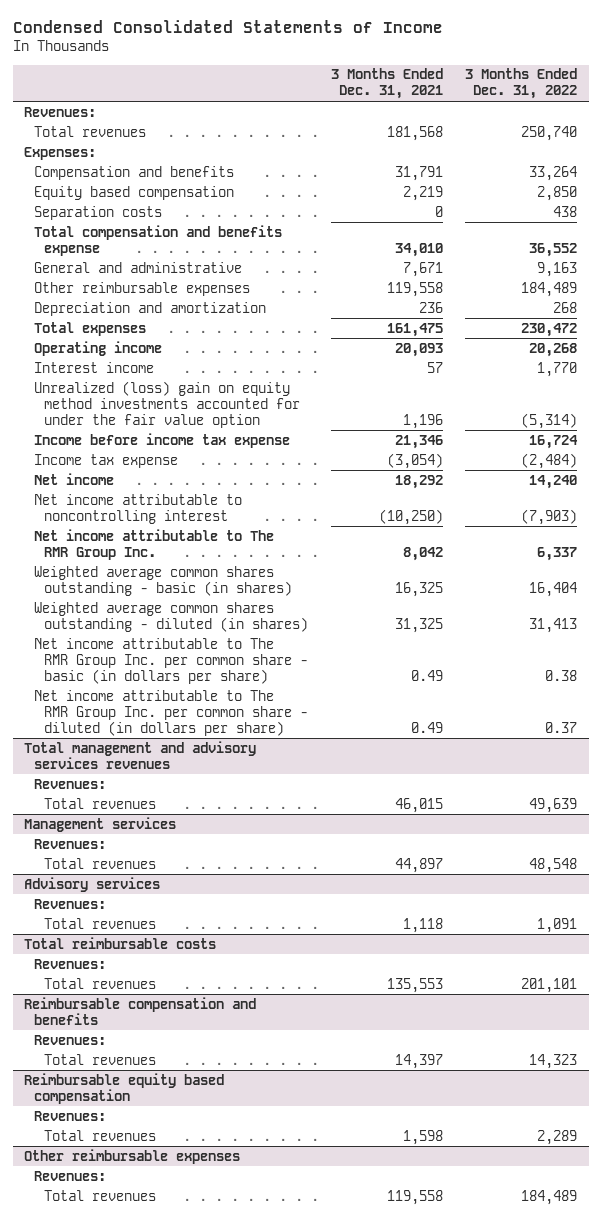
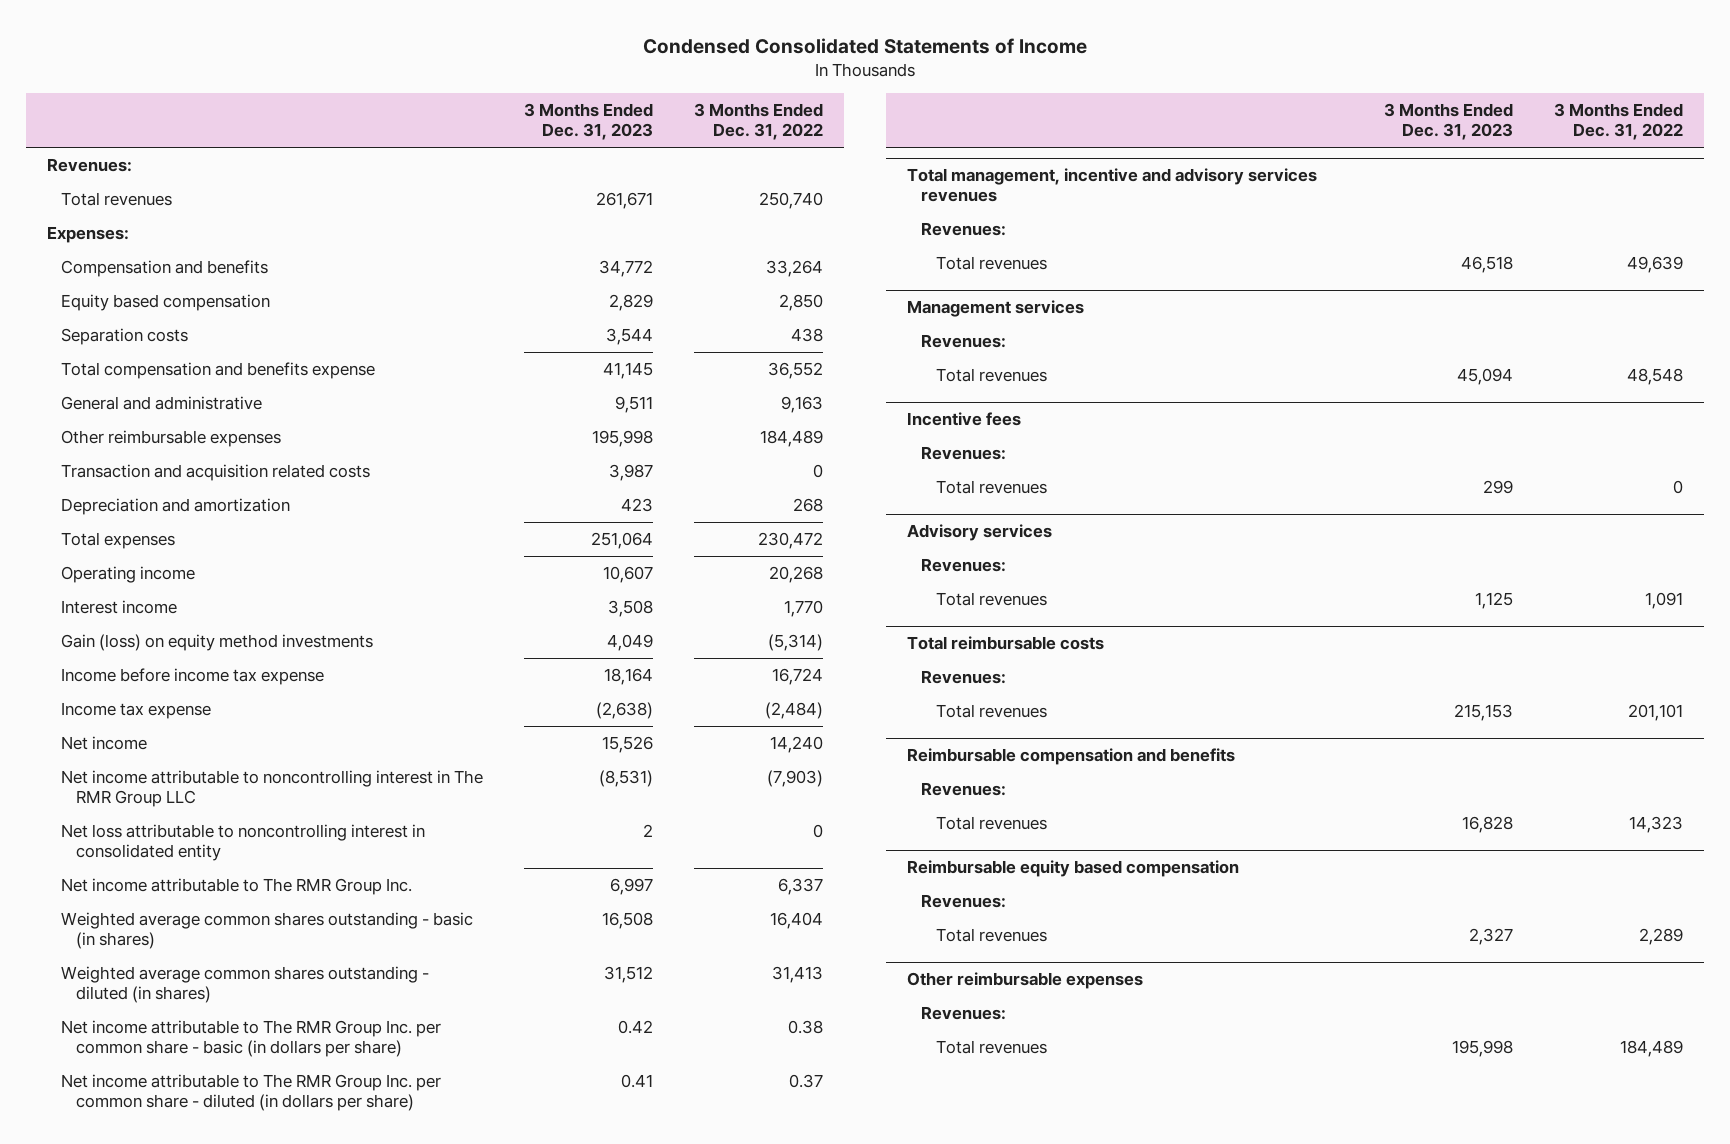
[330,68,443,100] 3 Months Ended Dec. 31, 2021 -> none
none -> [524,103,654,141] 3 Months Ended Dec. 31, 2023
none -> [61,463,371,481] Transaction and acquisition related costs
[34,380,300,428] Unrealized (loss) gain on equity method investments accounted for under the fair value option -> [61,633,374,651] Gain (loss) on equity method investments
[34,493,243,524] Net income attributable to noncontrolling interest -> [61,769,484,808] Net income attributable to noncontrolling interest in The RMR Group LLC
none -> [61,823,426,862] Net loss attributable to noncontrolling interest in consolidated entity
[24,740,257,769] Total management and advisory services revenues -> [906,168,1317,203] Total management, incentive and advisory services revenues
none -> [906,412,1021,427] Incentive fees
none -> [921,445,1007,460] Revenues:
none -> [935,479,1047,494] Total revenues

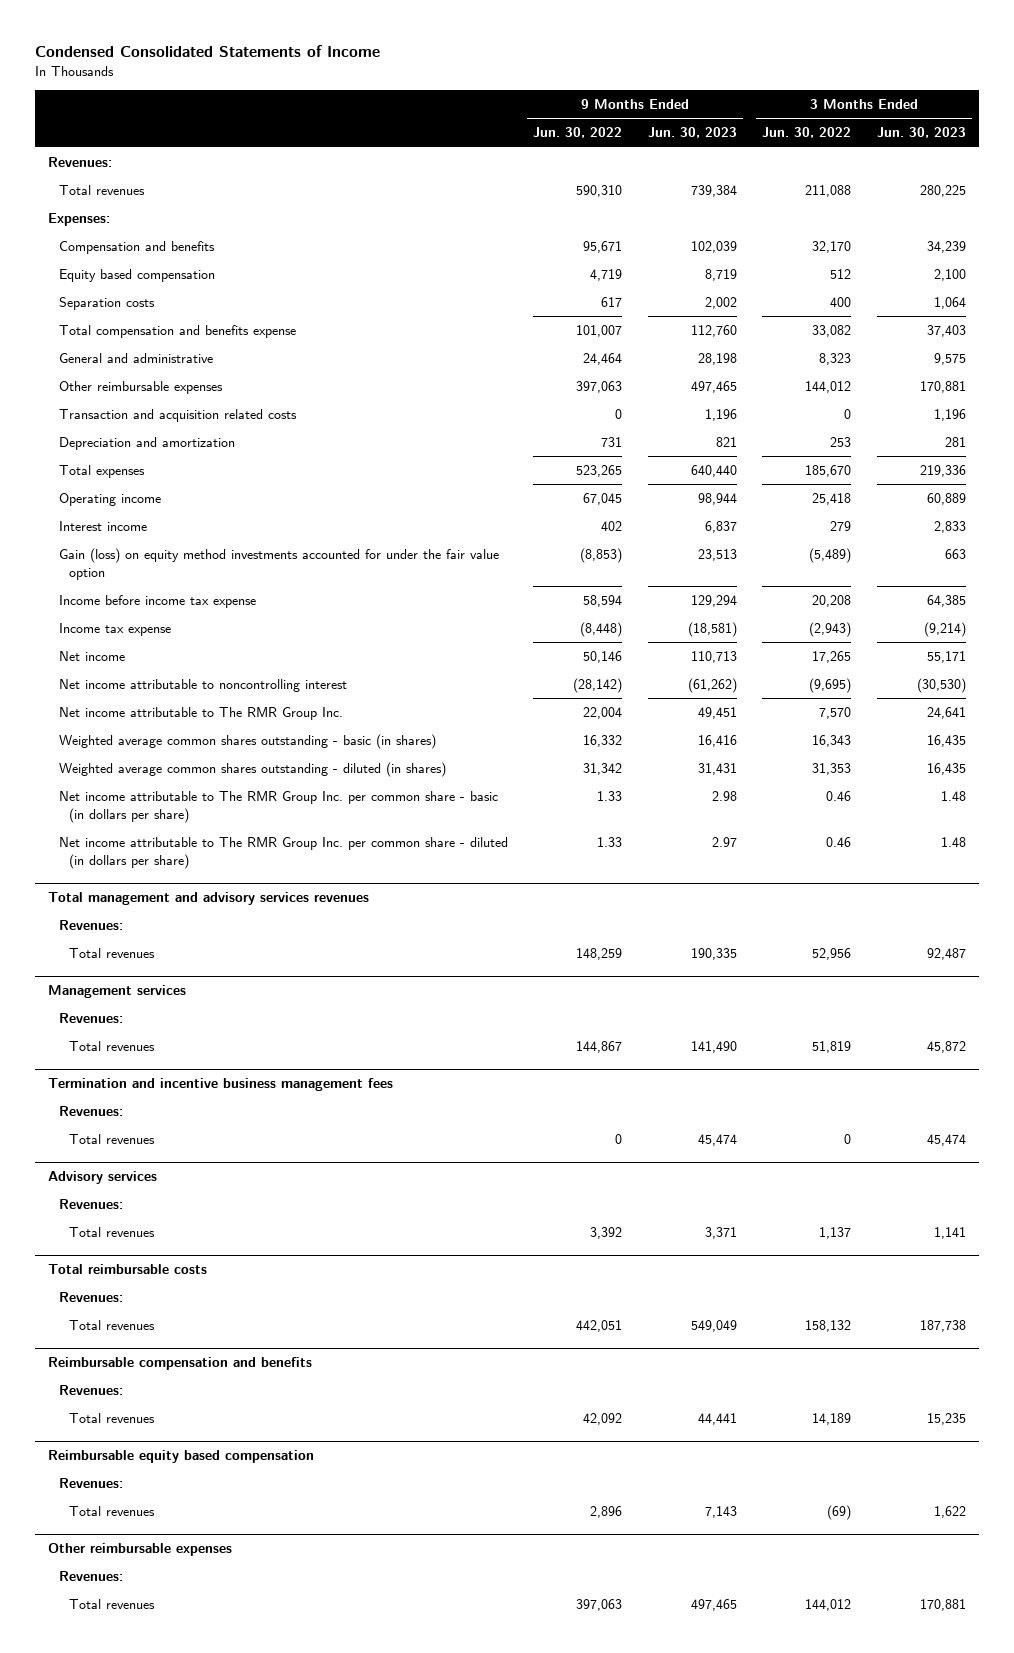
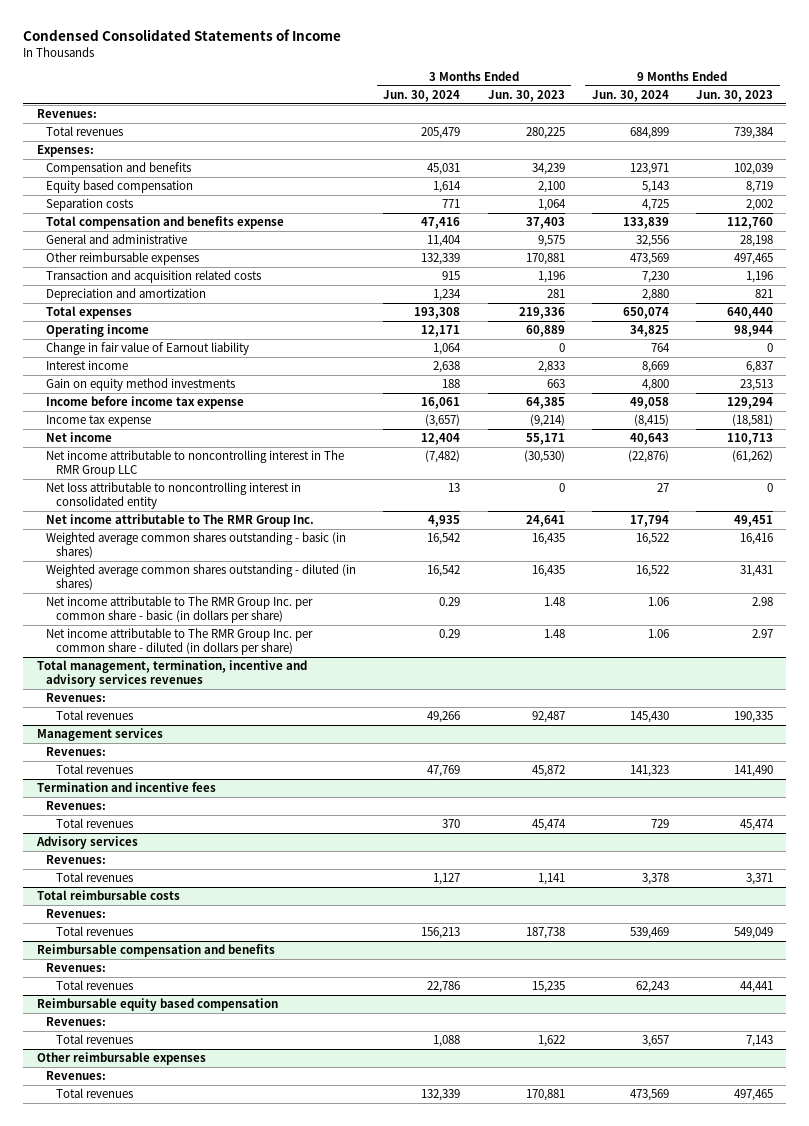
[533,127,623,139] Jun. 30, 2022 -> none
[762,127,852,139] Jun. 30, 2022 -> none
none -> [383,90,461,103] Jun. 30, 2024
none -> [591,90,669,103] Jun. 30, 2024
none -> [46,342,250,356] Change in fair value of Earnout liability
[58,547,499,581] Gain (loss) on equity method investments accounted for under the fair value option -> [46,378,236,392] Gain on equity method investments
[58,678,347,692] Net income attributable to noncontrolling interest -> [46,450,345,478] Net income attributable to noncontrolling interest in The RMR Group LLC
none -> [46,482,302,510] Net loss attributable to noncontrolling interest in consolidated entity
[48,892,370,906] Total management and advisory services revenues -> [36,660,307,688] Total management, termination, incentive and advisory services revenues
[48,1078,394,1092] Termination and incentive business management fees -> [36,782,216,793] Termination and incentive fees

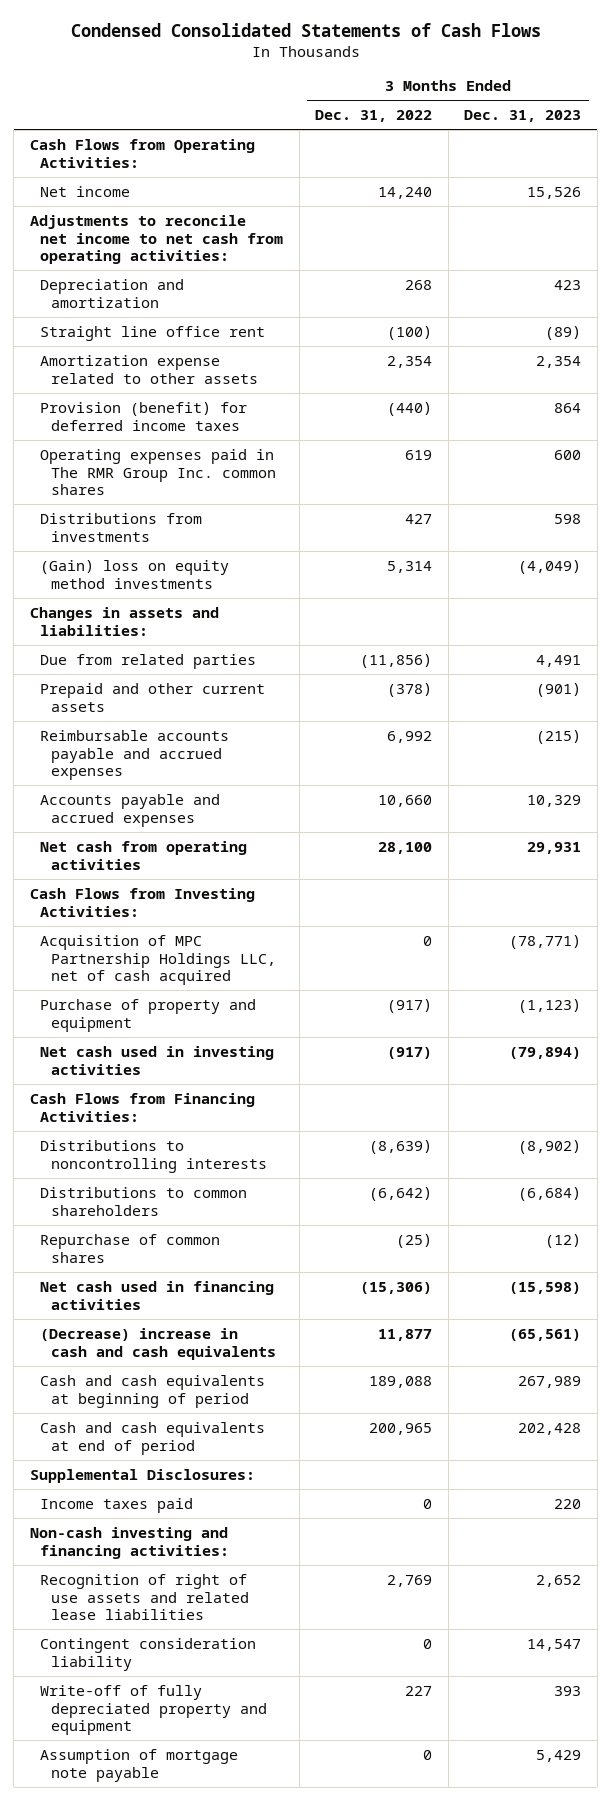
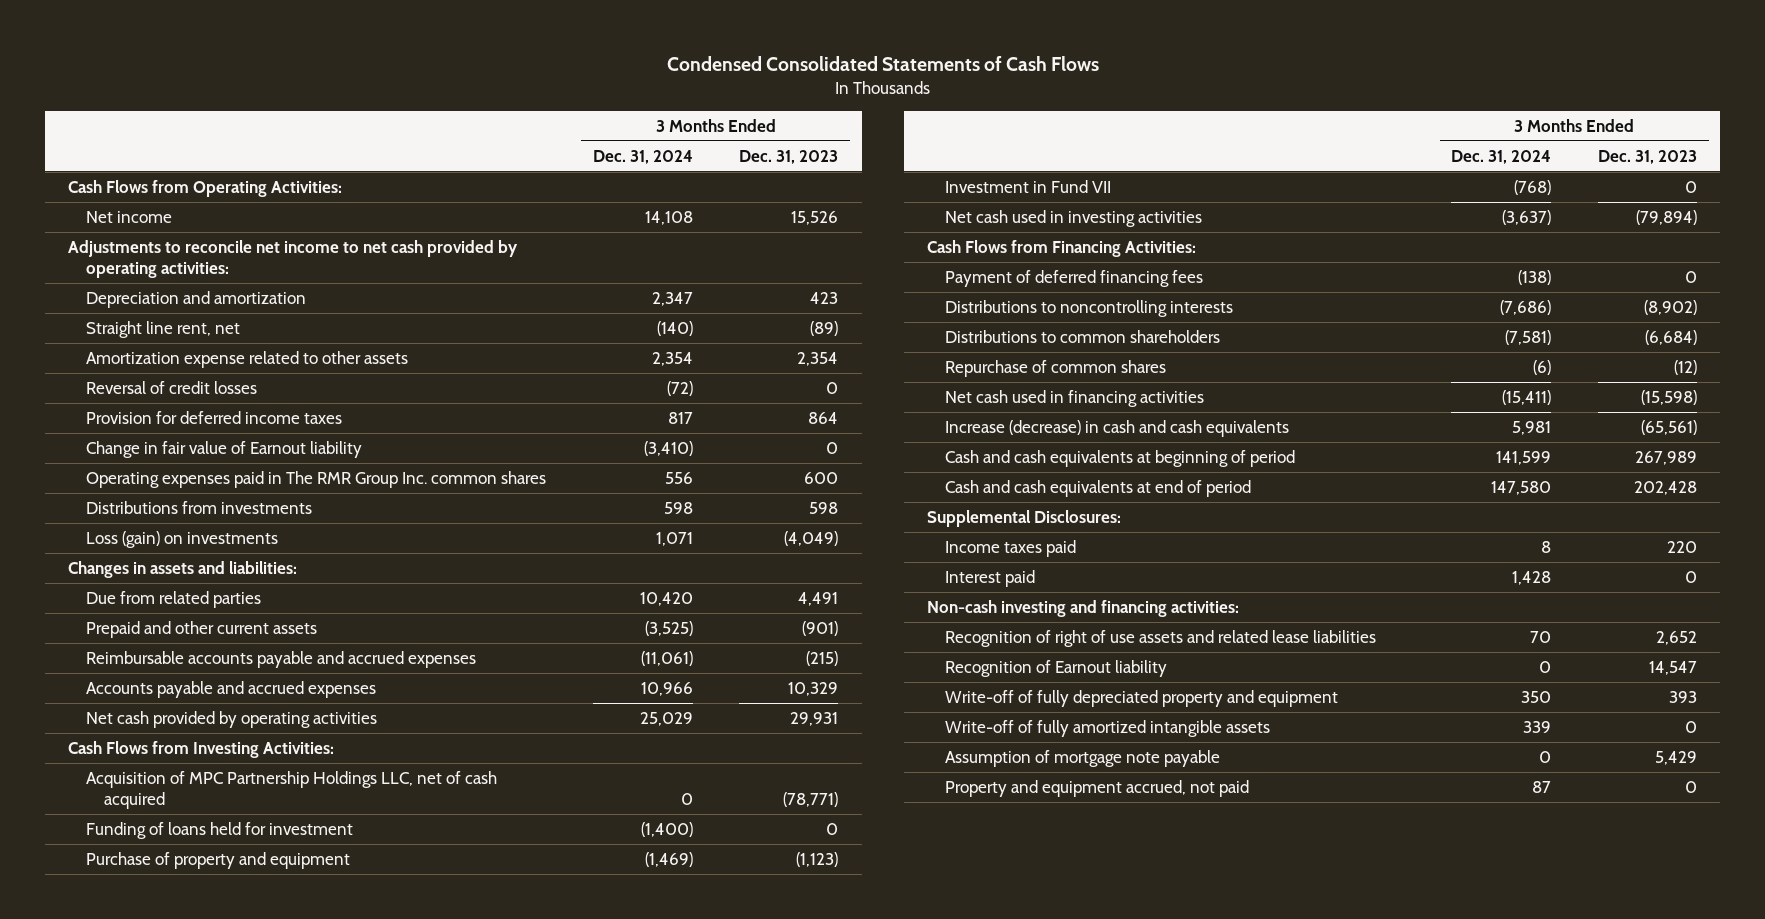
[315,110,433,123] Dec. 31, 2022 -> none
none -> [592,149,693,164] Dec. 31, 2024
[29,214,284,265] Adjustments to reconcile net income to net cash from operating activities: -> [68,239,519,279] Adjustments to reconcile net income to net cash provided by operating activities:
[40,325,266,341] Straight line office rent -> [86,320,241,338] Straight line rent, net
none -> [86,380,258,394] Reversal of credit losses
[40,401,248,431] Provision (benefit) for deferred income taxes -> [86,410,343,424] Provision for deferred income taxes
none -> [86,440,363,458] Change in fair value of Earnout liability
[40,559,230,589] (Gain) loss on equity method investments -> [86,530,279,548] Loss (gain) on investments
[40,840,248,870] Net cash from operating activities -> [86,710,378,728] Net cash provided by operating activities
none -> [86,821,354,839] Funding of loans held for investment
none -> [944,179,1111,193] Investment in Fund VII
none -> [944,269,1203,287] Payment of deferred financing fees
[40,1327,276,1360] (Decrease) increase in cash and cash equivalents -> [944,419,1289,437] Increase (decrease) in cash and cash equivalents
none -> [944,569,1035,587] Interest paid
[40,1637,257,1671] Contingent consideration liability -> [944,659,1167,677] Recognition of Earnout liability
none -> [944,719,1270,737] Write-off of fully amortized intangible assets
none -> [944,779,1249,797] Property and equipment accrued, not paid

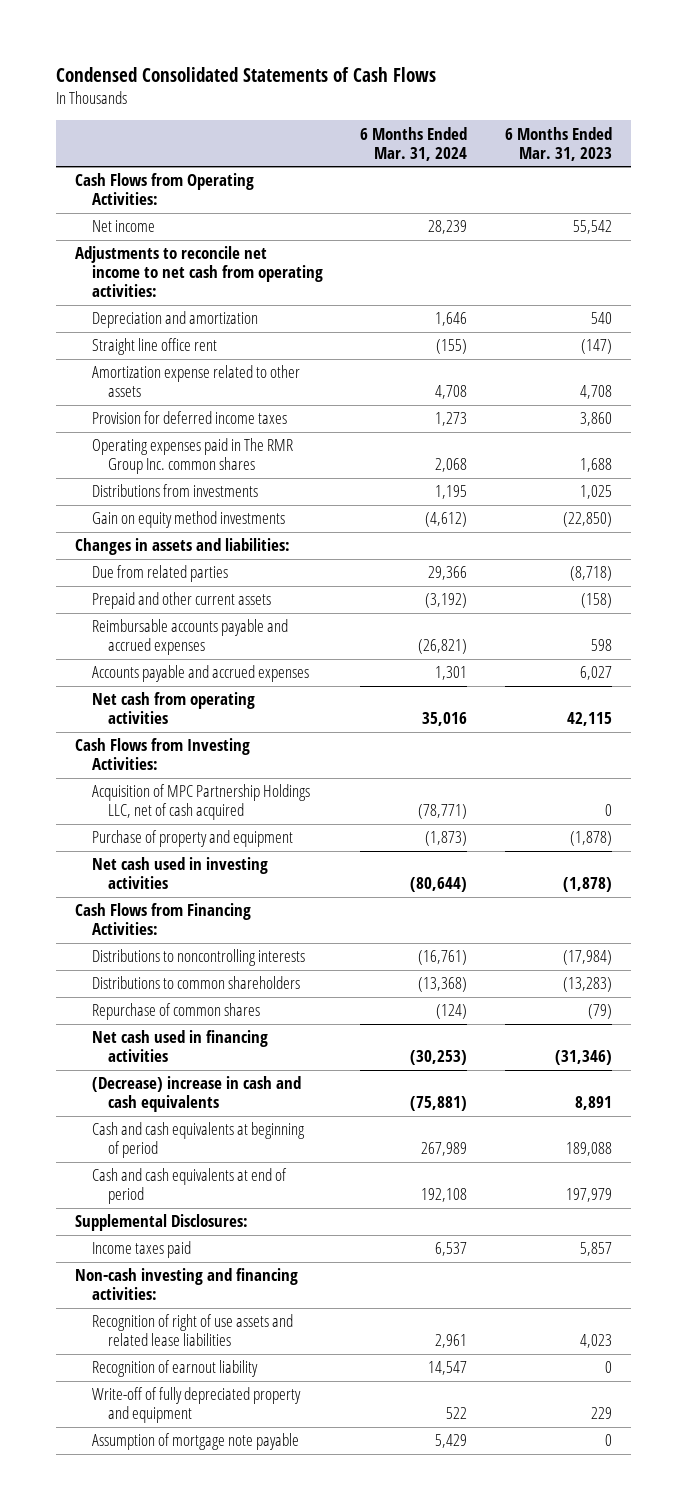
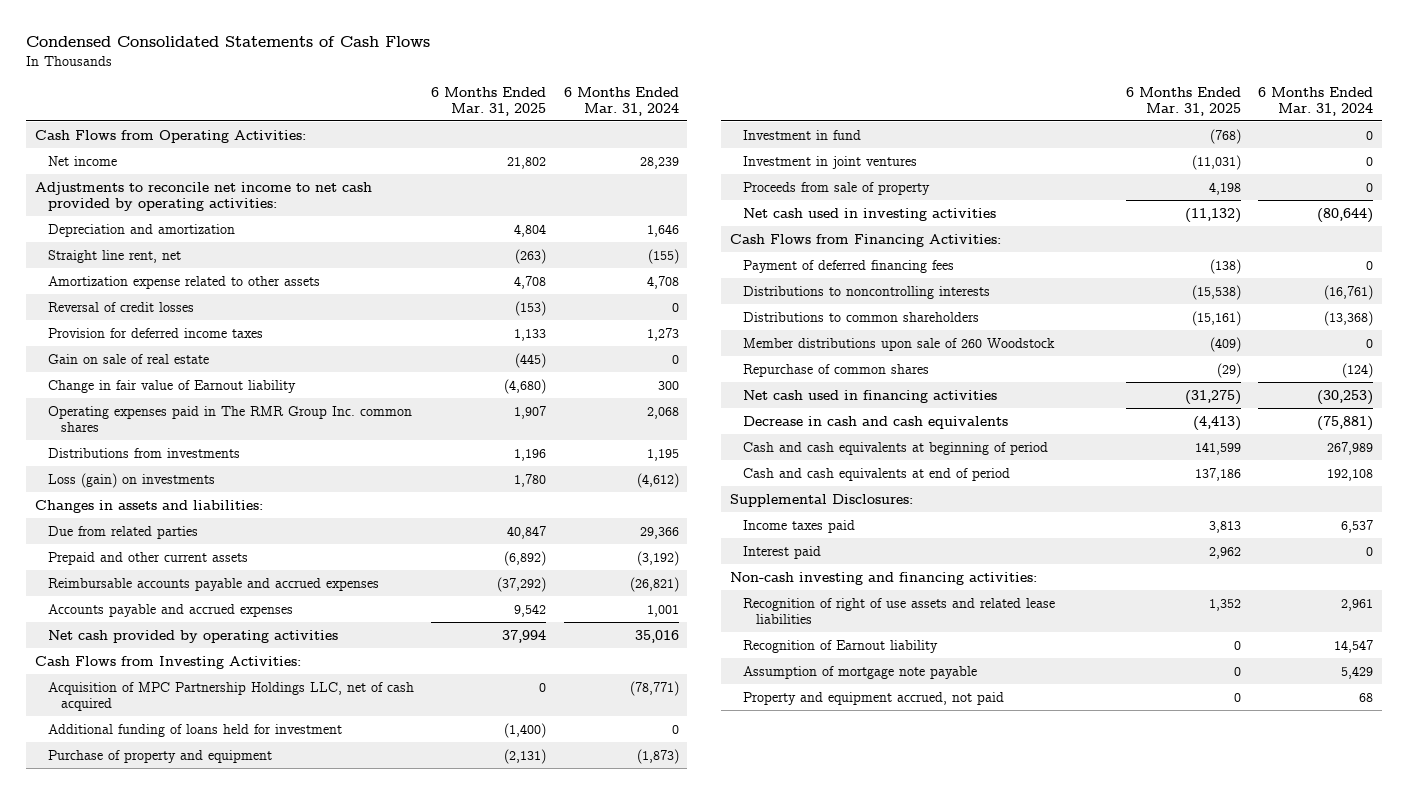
[505,126,613,161] 6 Months Ended Mar. 31, 2023 -> none
none -> [431,86,547,116] 6 Months Ended Mar. 31, 2025
[75,246,323,298] Adjustments to reconcile net income to net cash from operating activities: -> [35,181,373,211] Adjustments to reconcile net income to net cash provided by operating activities:
[91,338,217,356] Straight line office rent -> [48,249,182,263] Straight line rent, net
none -> [48,301,195,312] Reversal of credit losses
none -> [48,353,210,364] Gain on sale of real estate
none -> [48,379,297,393] Change in fair value of Earnout liability
[91,511,285,529] Gain on equity method investments -> [48,472,216,488] Loss (gain) on investments
[435,666,468,681] 1,301 -> [646,604,679,617] 1,001
[91,692,255,725] Net cash from operating activities -> [48,629,339,643] Net cash provided by operating activities
none -> [48,723,343,737] Additional funding of loans held for investment
none -> [742,129,861,140] Investment in fund
none -> [742,155,917,169] Investment in joint ventures
none -> [742,181,930,195] Proceeds from sale of property
none -> [742,259,954,273] Payment of deferred financing fees
none -> [742,337,1055,351] Member distributions upon sale of 260 Woodstock
[91,1076,301,1113] (Decrease) increase in cash and cash equivalents -> [742,415,1008,429] Decrease in cash and cash equivalents
none -> [742,545,821,559] Interest paid
[91,1387,301,1424] Write-off of fully depreciated property and equipment -> none
[91,1360,258,1378] Recognition of earnout liability -> [742,639,938,653] Recognition of Earnout liability
none -> [742,691,1004,705] Property and equipment accrued, not paid

